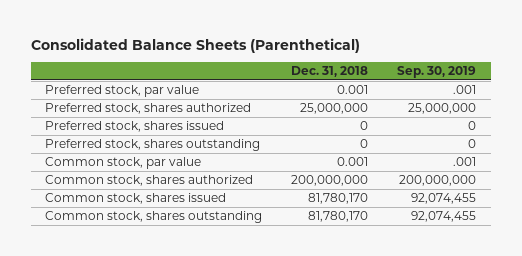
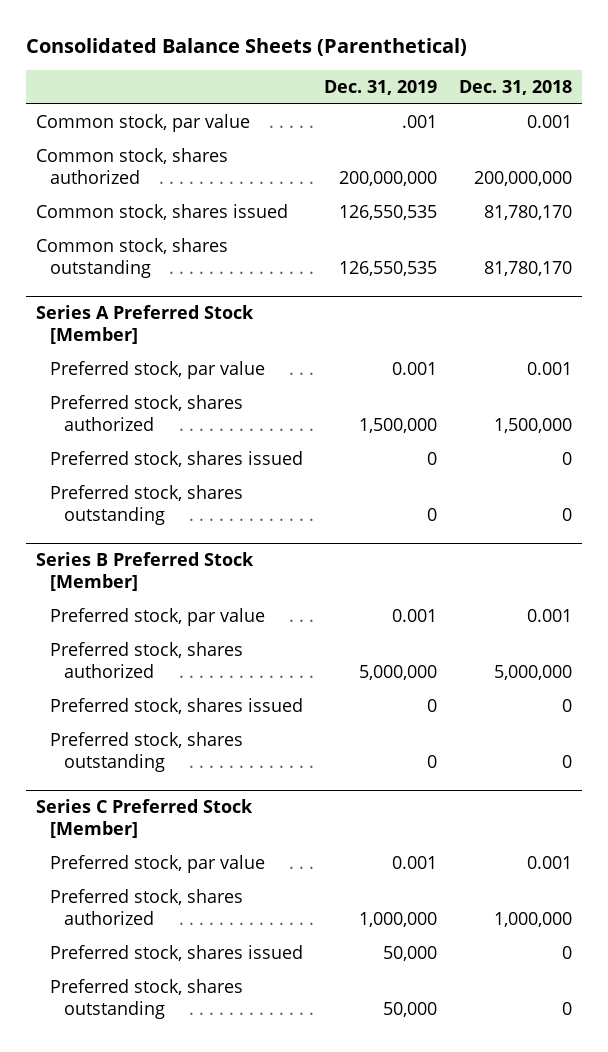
[397,65,477,78] Sep. 30, 2019 -> none
none -> [324,80,438,96] Dec. 31, 2019
[45,85,200,98] Preferred stock, par value -> none
[45,103,252,115] Preferred stock, shares authorized -> none
[45,121,225,133] Preferred stock, shares issued -> none
[45,139,261,152] Preferred stock, shares outstanding -> none
none -> [36,305,255,345] Series A Preferred Stock [Member]
none -> [50,361,266,380] Preferred stock, par value
none -> [50,395,244,432] Preferred stock, shares authorized
none -> [50,451,304,468] Preferred stock, shares issued
none -> [50,485,244,526] Preferred stock, shares outstanding
none -> [36,552,255,592] Series B Preferred Stock [Member]
none -> [50,608,266,627] Preferred stock, par value
none -> [50,642,244,679] Preferred stock, shares authorized
none -> [50,698,304,715] Preferred stock, shares issued
none -> [50,732,244,773] Preferred stock, shares outstanding
none -> [36,799,254,839] Series C Preferred Stock [Member]
none -> [50,855,266,874] Preferred stock, par value
none -> [50,889,244,926] Preferred stock, shares authorized
none -> [50,945,304,962] Preferred stock, shares issued
none -> [50,979,244,1020] Preferred stock, shares outstanding

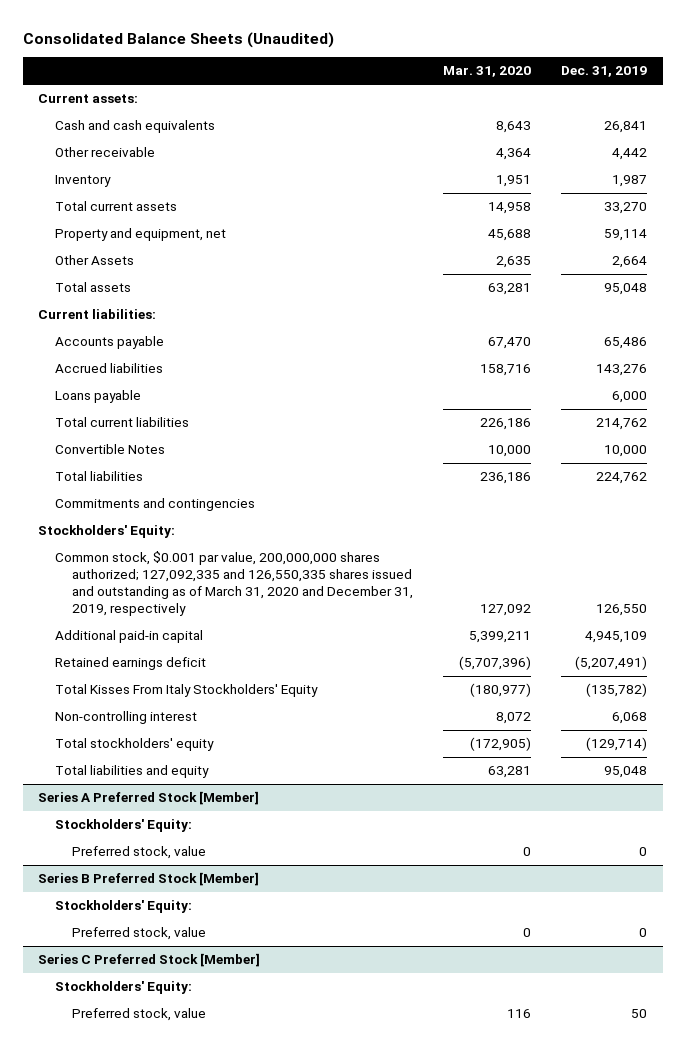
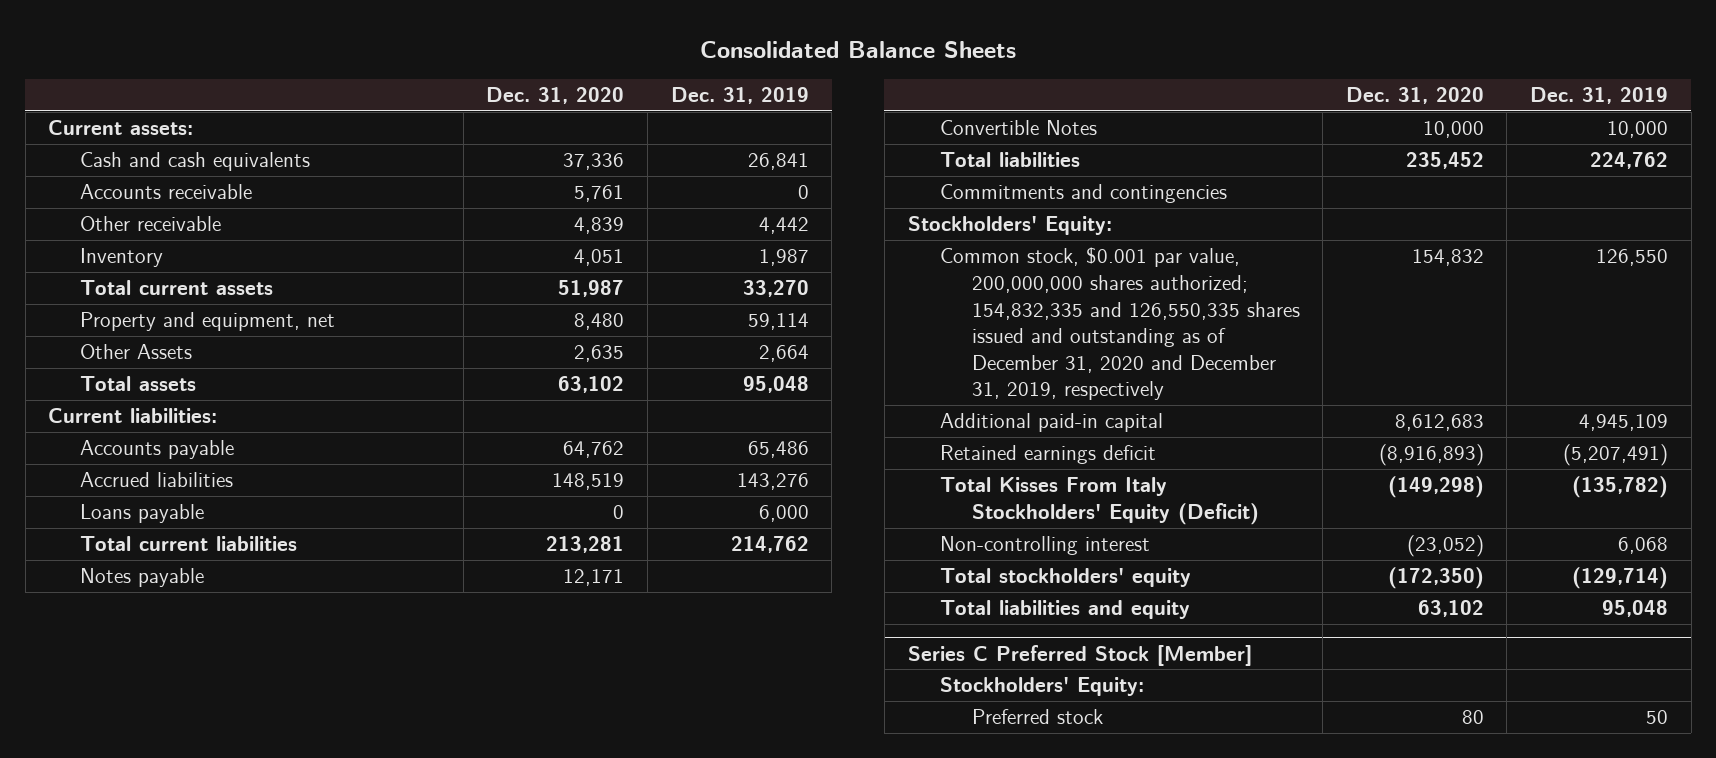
[22,31,334,48] Consolidated Balance Sheets (Unaudited) -> [700,40,1017,58] Consolidated Balance Sheets
[443,66,532,78] Mar. 31, 2020 -> none
none -> [486,87,625,105] Dec. 31, 2020
none -> [80,184,253,200] Accounts receivable
none -> [80,568,205,588] Notes payable
[55,551,414,617] Common stock, $0.001 par value, 200,000,000 shares authorized; 127,092,335 and 126,550,335 shares issued and outstanding as of March 31, 2020 and December 31, 2019, respectively -> [939,247,1300,401] Common stock, $0.001 par value, 200,000,000 shares authorized; 154,832,335 and 126,550,335 shares issued and outstanding as of December 31, 2020 and December 31, 2019, respectively
[55,684,319,698] Total Kisses From Italy Stockholders' Equity -> [939,477,1259,525] Total Kisses From Italy Stockholders' Equity (Deficit)
[37,791,259,806] Series A Preferred Stock [Member] -> none
[55,819,193,833] Stockholders' Equity: -> none
[72,846,207,860] Preferred stock, value -> none
[37,872,259,887] Series B Preferred Stock [Member] -> none
[55,900,193,914] Stockholders' Equity: -> none
[72,927,207,941] Preferred stock, value -> none
[72,1008,207,1022] Preferred stock, value -> [971,709,1103,725] Preferred stock

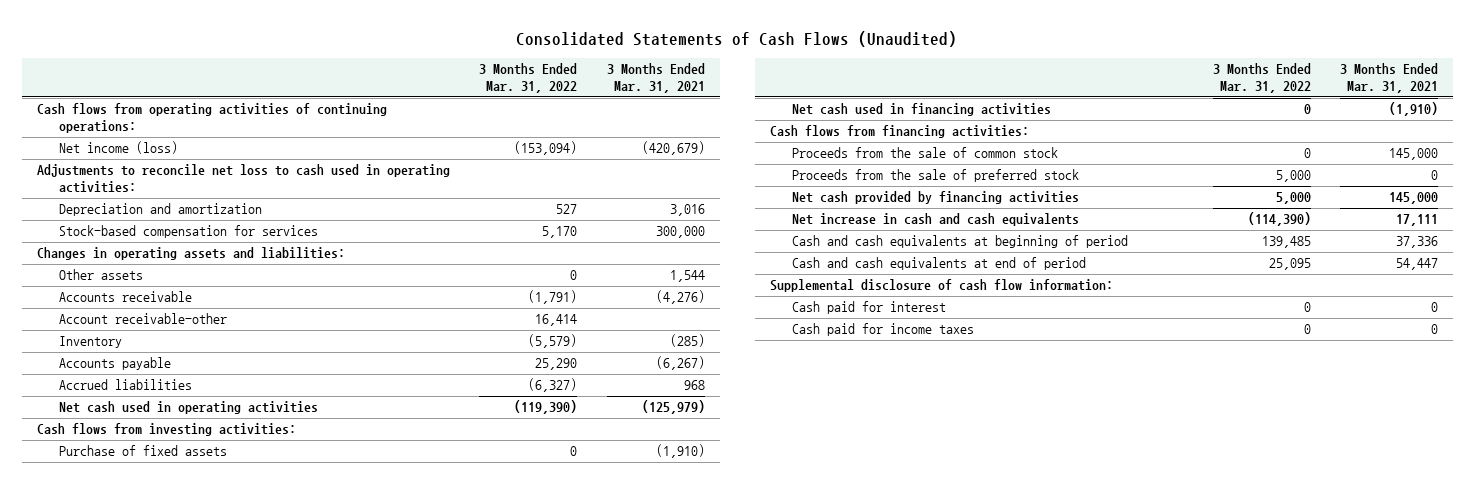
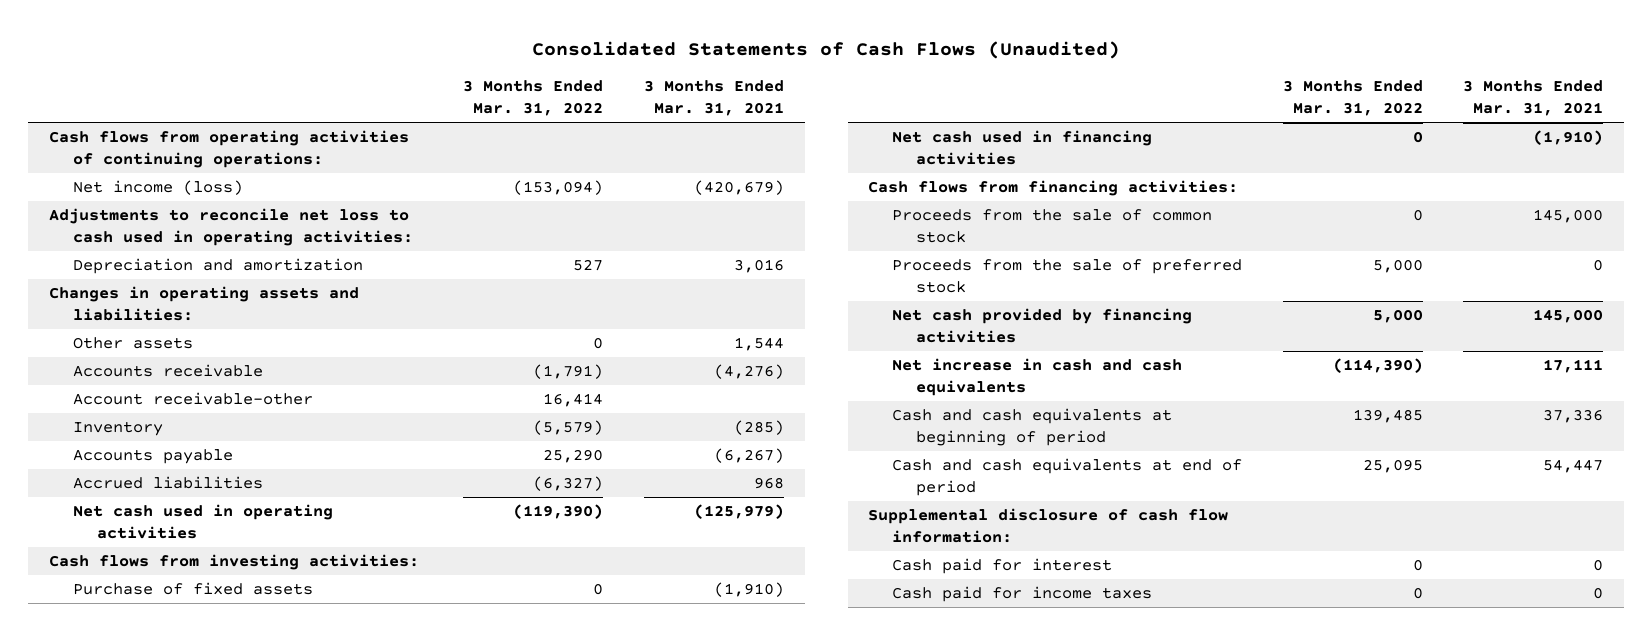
[58,225,318,239] Stock-based compensation for services -> none

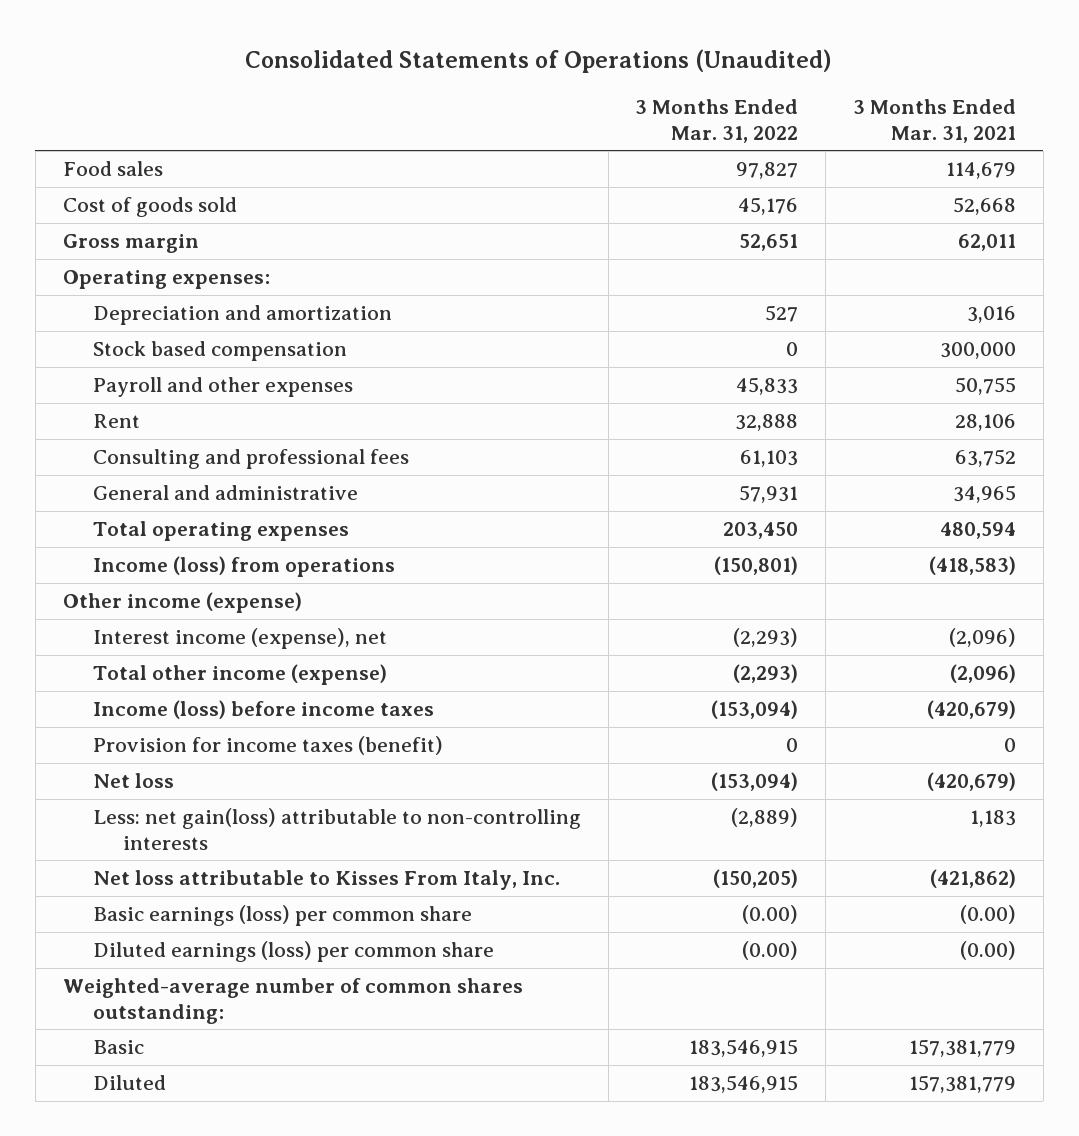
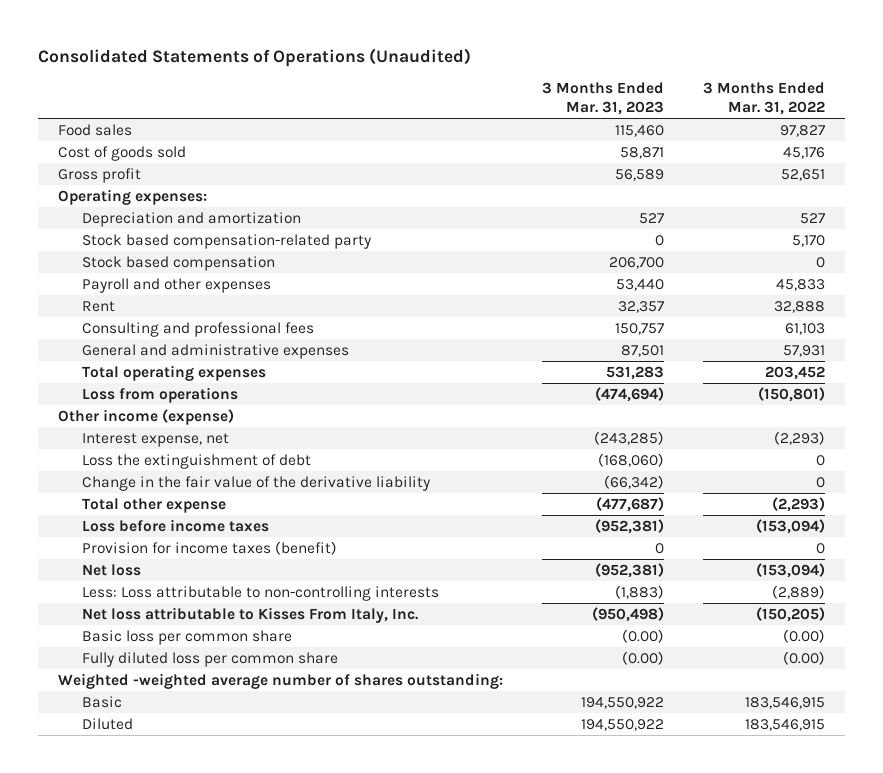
[853,99,1017,143] 3 Months Ended Mar. 31, 2021 -> none
none -> [542,82,665,115] 3 Months Ended Mar. 31, 2023
[62,234,199,254] Gross margin -> [57,167,141,183] Gross profit
none -> [81,233,371,249] Stock based compensation-related party
[92,485,358,501] General and administrative -> [81,343,349,359] General and administrative expenses
[723,522,799,540] 203,450 -> [765,365,826,380] 203,452
[92,556,395,578] Income (loss) from operations -> [81,386,238,403] Loss from operations
[92,628,387,650] Interest income (expense), net -> [81,432,229,447] Interest expense, net
none -> [81,453,311,469] Loss the extinguishment of debt
none -> [81,475,430,491] Change in the fair value of the derivative liability
[92,664,387,686] Total other income (expense) -> [81,497,226,513] Total other expense
[92,700,434,720] Income (loss) before income taxes -> [81,518,269,532] Loss before income taxes
[92,808,581,850] Less: net gain(loss) attributable to non-controlling interests -> [81,585,439,601] Less: Loss attributable to non-controlling interests
[92,905,472,927] Basic earnings (loss) per common share -> [81,629,292,645] Basic loss per common share
[92,941,494,963] Diluted earnings (loss) per common share -> [81,651,338,667] Fully diluted loss per common share
[62,978,523,1024] Weighted-average number of common shares outstanding: -> [57,672,503,689] Weighted -weighted average number of shares outstanding:

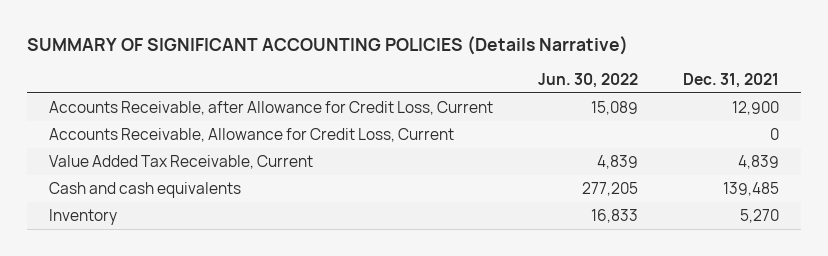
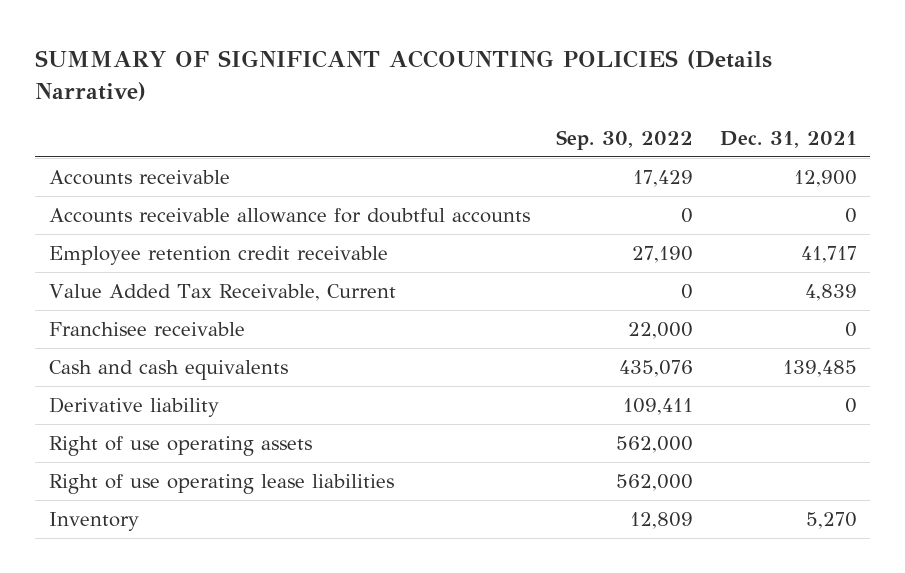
[537,72,638,88] Jun. 30, 2022 -> none
none -> [556,130,694,151] Sep. 30, 2022
[49,100,494,115] Accounts Receivable, after Allowance for Credit Loss, Current -> [48,169,230,185] Accounts receivable
[49,127,455,142] Accounts Receivable, Allowance for Credit Loss, Current -> [48,207,530,223] Accounts receivable allowance for doubtful accounts
none -> [48,245,388,265] Employee retention credit receivable
none -> [48,321,245,336] Franchisee receivable
none -> [48,396,219,417] Derivative liability
none -> [48,435,312,456] Right of use operating assets
none -> [48,473,394,494] Right of use operating lease liabilities

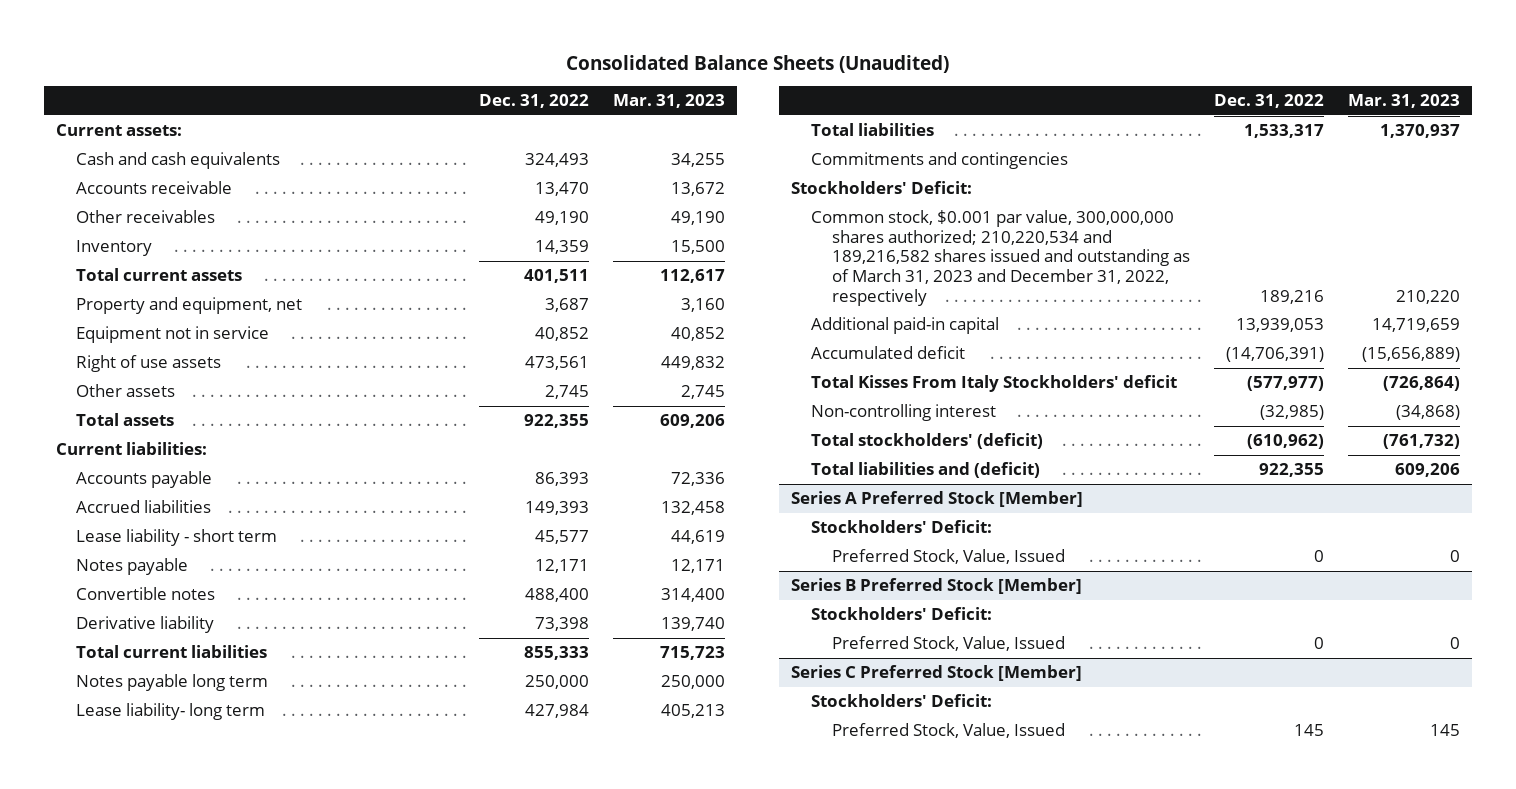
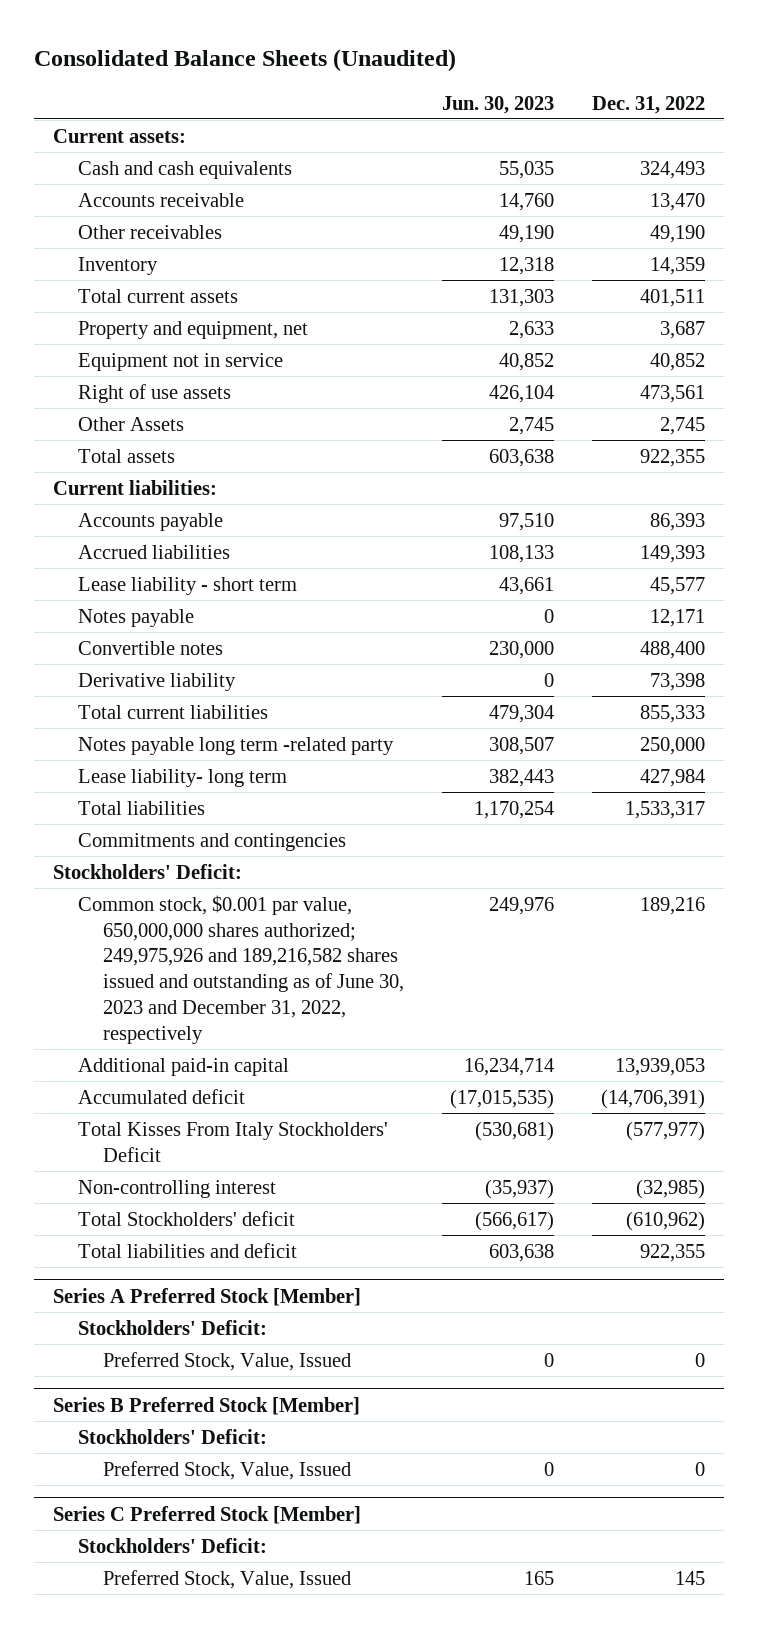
[613,94,726,109] Mar. 31, 2023 -> none
none -> [442,95,555,114] Jun. 30, 2023
[76,384,176,398] Other assets -> [78,416,185,431] Other Assets
[76,674,269,692] Notes payable long term -> [78,736,395,755] Notes payable long term -related party
[811,210,1190,306] Common stock, $0.001 par value, 300,000,000 shares authorized; 210,220,534 and 189,216,582 shares issued and outstanding as of March 31, 2023 and December 31, 2022, respectively -> [78,894,405,1045] Common stock, $0.001 par value, 650,000,000 shares authorized; 249,975,926 and 189,216,582 shares issued and outstanding as of June 30, 2023 and December 31, 2022, respectively
[811,375,1178,393] Total Kisses From Italy Stockholders' deficit -> [78,1121,389,1162] Total Kisses From Italy Stockholders' Deficit
[811,433,1044,450] Total stockholders' (deficit) -> [78,1210,296,1226] Total Stockholders' deficit
[811,462,1041,479] Total liabilities and (deficit) -> [78,1242,298,1258] Total liabilities and deficit

